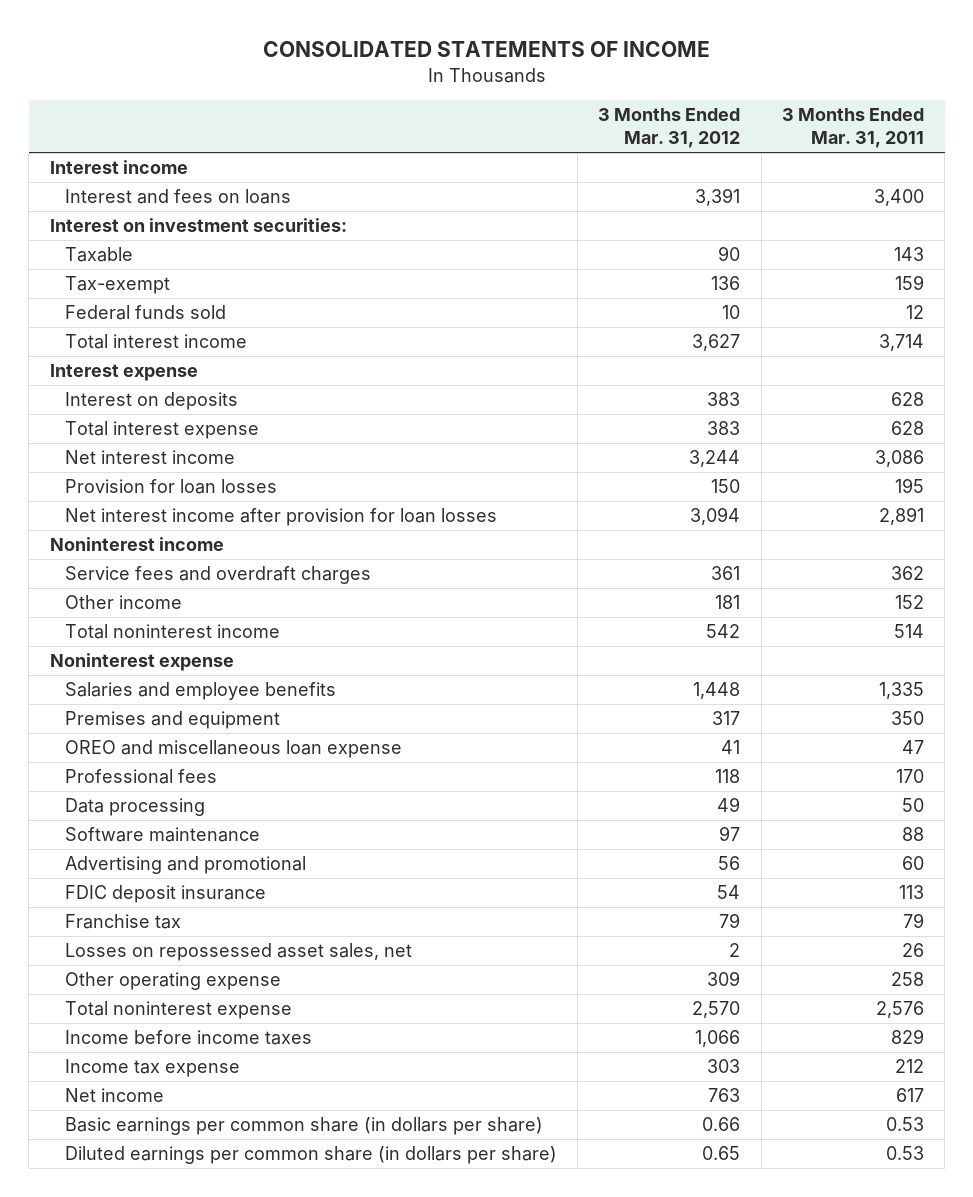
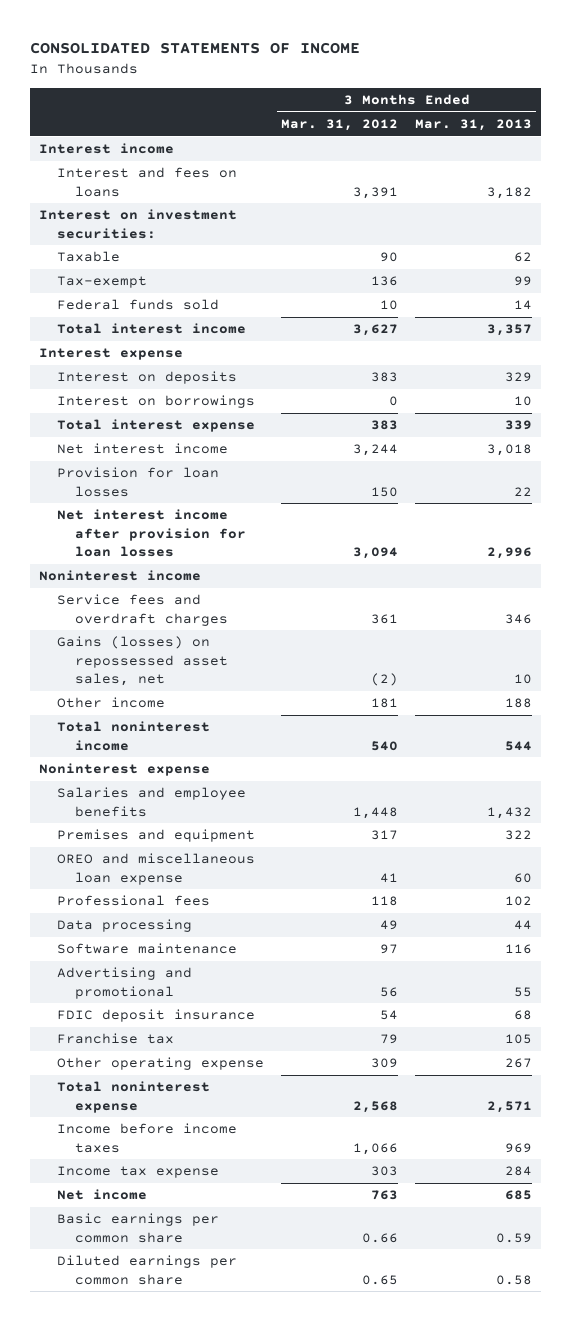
[781,108,924,149] 3 Months Ended Mar. 31, 2011 -> none
none -> [415,118,533,131] Mar. 31, 2013
none -> [57,395,256,409] Interest on borrowings
none -> [57,636,229,687] Gains (losses) on repossessed asset sales, net
[706,624,741,639] 542 -> [371,740,399,751] 540
[64,943,412,962] Losses on repossessed asset sales, net -> none
[692,1001,741,1019] 2,570 -> [353,1100,399,1113] 2,568
[64,1117,543,1136] Basic earnings per common share (in dollars per share) -> [57,1213,220,1243] Basic earnings per common share
[64,1146,557,1165] Diluted earnings per common share (in dollars per share) -> [57,1255,238,1285] Diluted earnings per common share

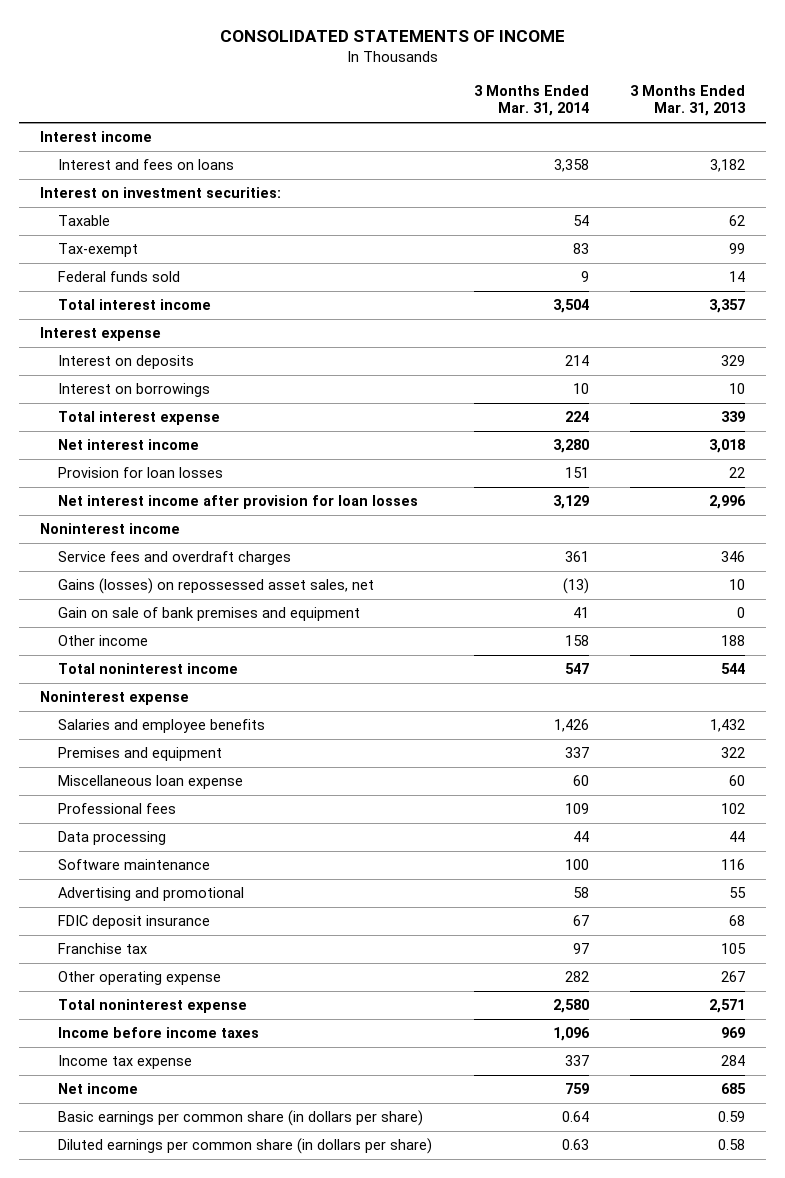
[281,118,399,131] Mar. 31, 2012 -> none
none -> [473,84,589,117] 3 Months Ended Mar. 31, 2014
none -> [57,607,360,622] Gain on sale of bank premises and equipment
[57,853,256,885] OREO and miscellaneous loan expense -> [57,775,243,790] Miscellaneous loan expense
[57,1213,220,1243] Basic earnings per common share -> [57,1110,423,1127] Basic earnings per common share (in dollars per share)
[57,1255,238,1285] Diluted earnings per common share -> [57,1138,432,1155] Diluted earnings per common share (in dollars per share)

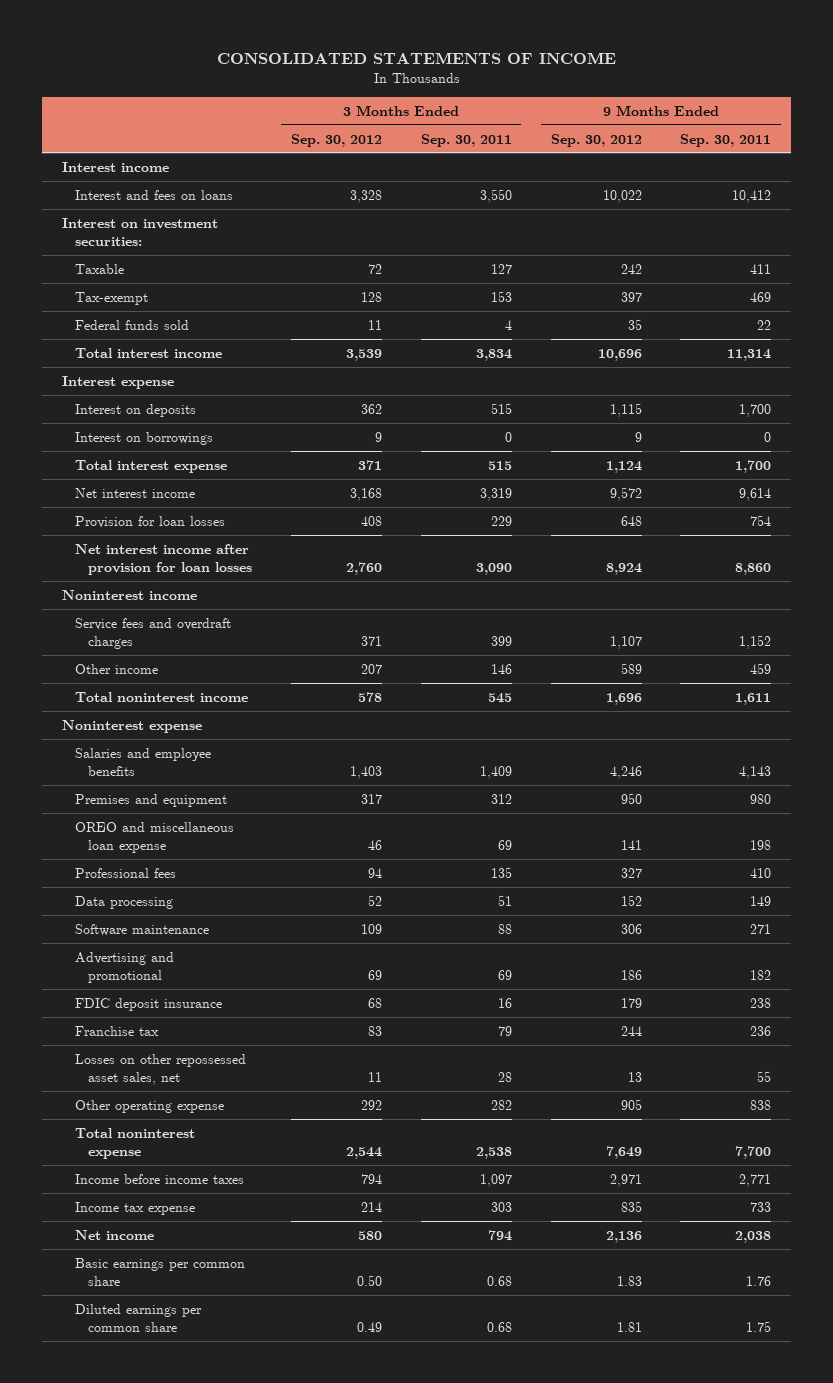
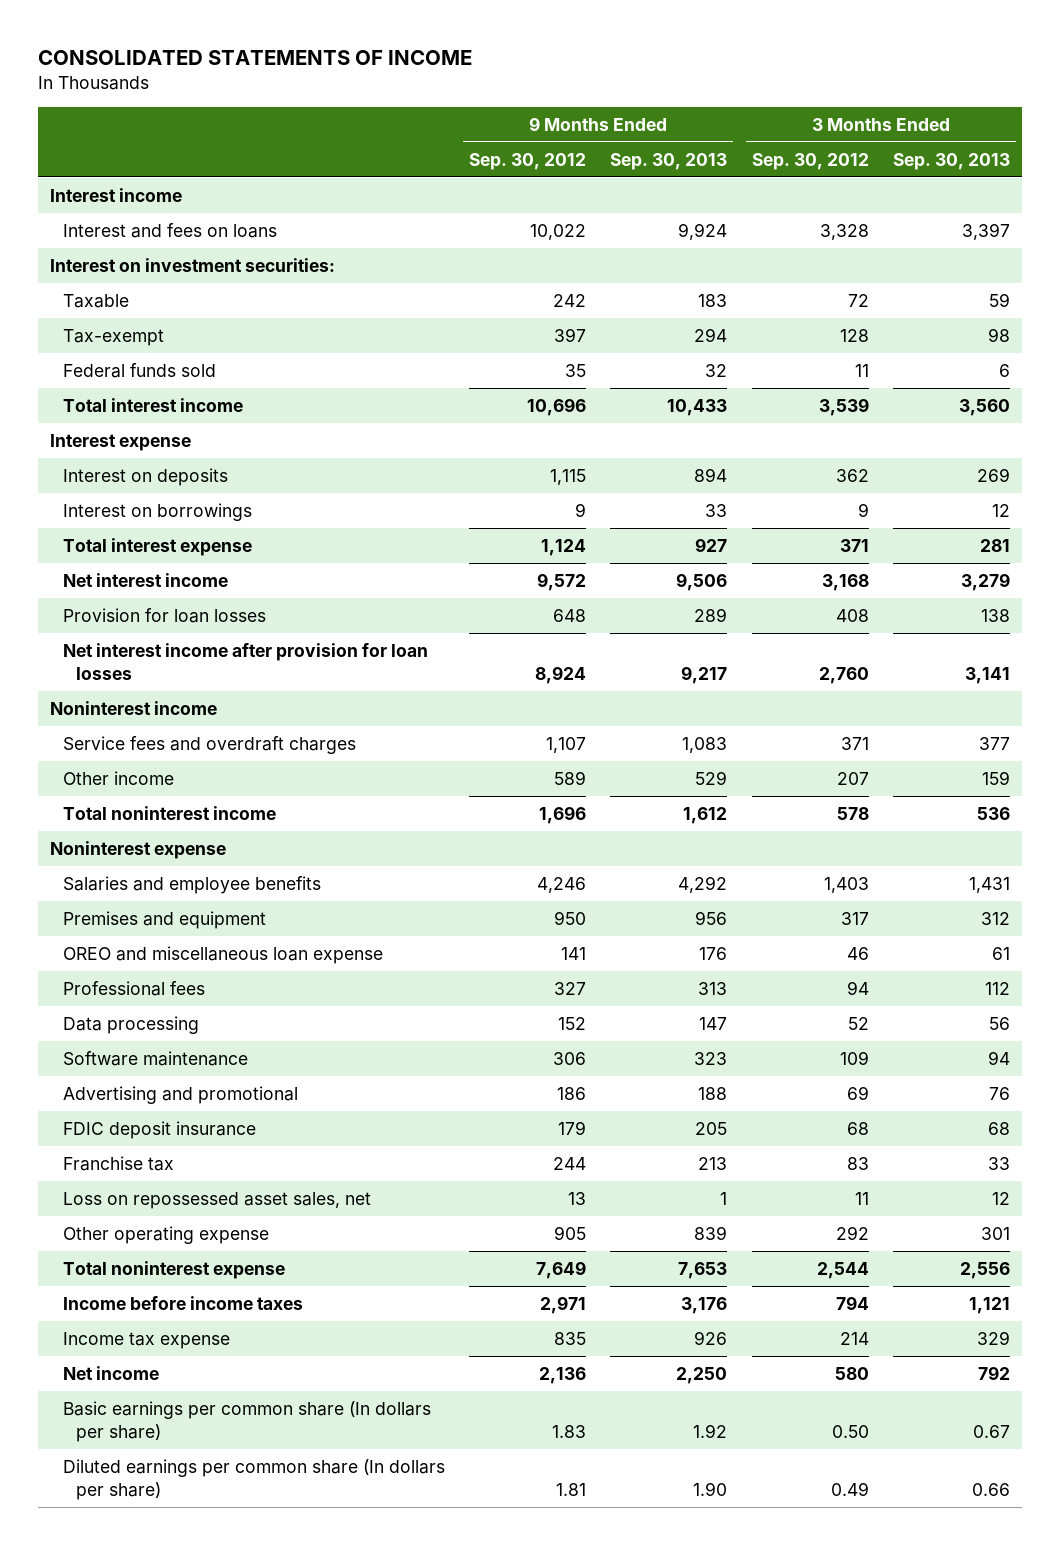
[420,133,512,147] Sep. 30, 2011 -> none
[680,133,772,147] Sep. 30, 2011 -> none
none -> [610,152,728,170] Sep. 30, 2013
none -> [892,152,1010,170] Sep. 30, 2013
[74,1053,246,1085] Losses on other repossessed asset sales, net -> [63,1192,372,1210] Loss on repossessed asset sales, net
[74,1257,245,1286] Basic earnings per common share -> [63,1401,432,1442] Basic earnings per common share (In dollars per share)
[74,1303,202,1332] Diluted earnings per common share -> [63,1459,446,1500] Diluted earnings per common share (In dollars per share)

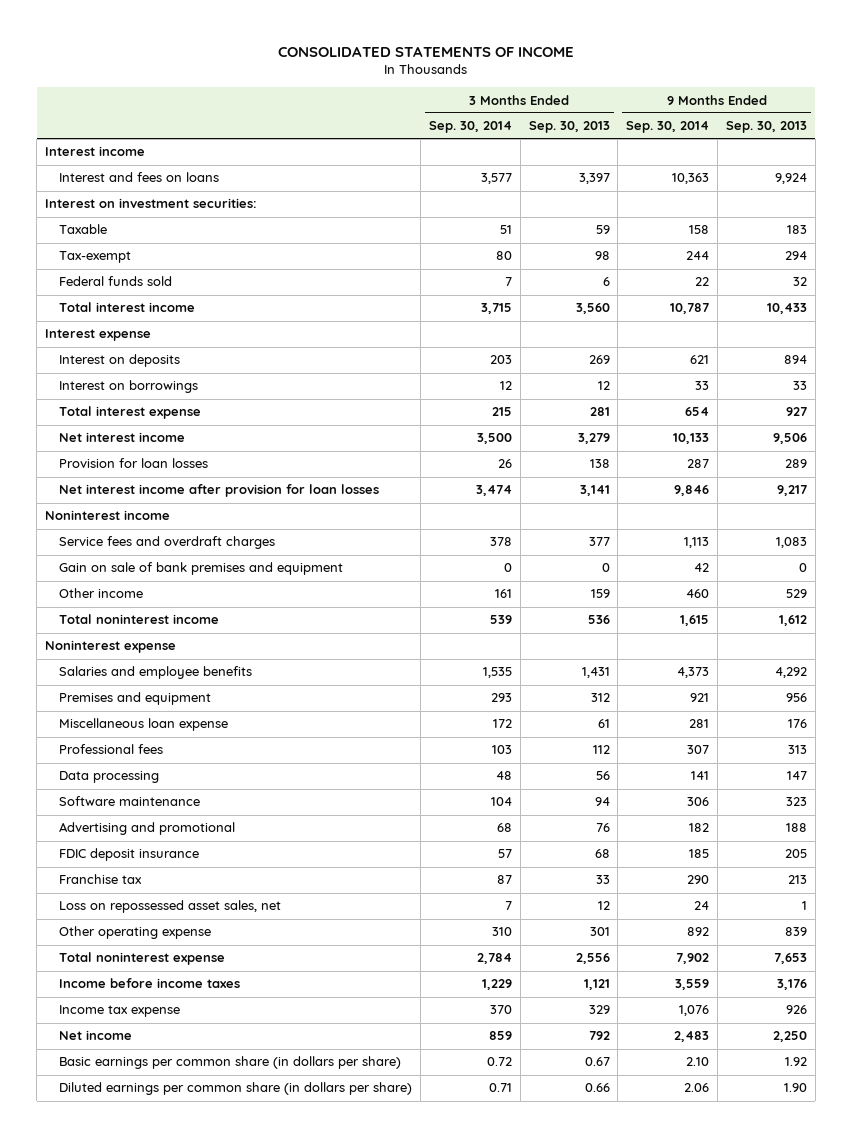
[469,152,587,170] Sep. 30, 2012 -> none
[751,152,869,170] Sep. 30, 2012 -> none
none -> [428,121,512,134] Sep. 30, 2014
none -> [626,121,710,134] Sep. 30, 2014
none -> [59,562,344,576] Gain on sale of bank premises and equipment
[63,946,384,965] OREO and miscellaneous loan expense -> [59,718,229,732] Miscellaneous loan expense
[63,1401,432,1442] Basic earnings per common share (In dollars per share) -> [59,1056,402,1070] Basic earnings per common share (in dollars per share)
[63,1459,446,1500] Diluted earnings per common share (In dollars per share) -> [59,1082,413,1096] Diluted earnings per common share (in dollars per share)

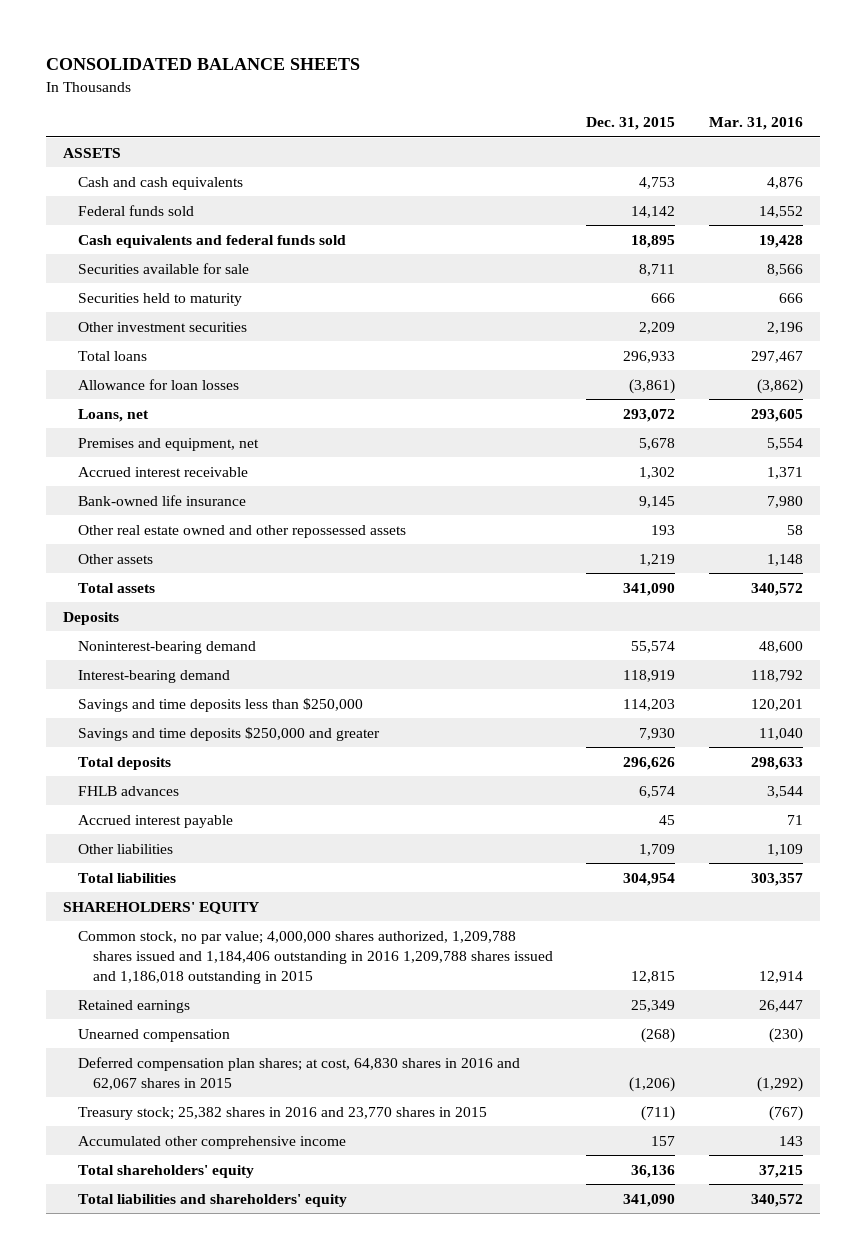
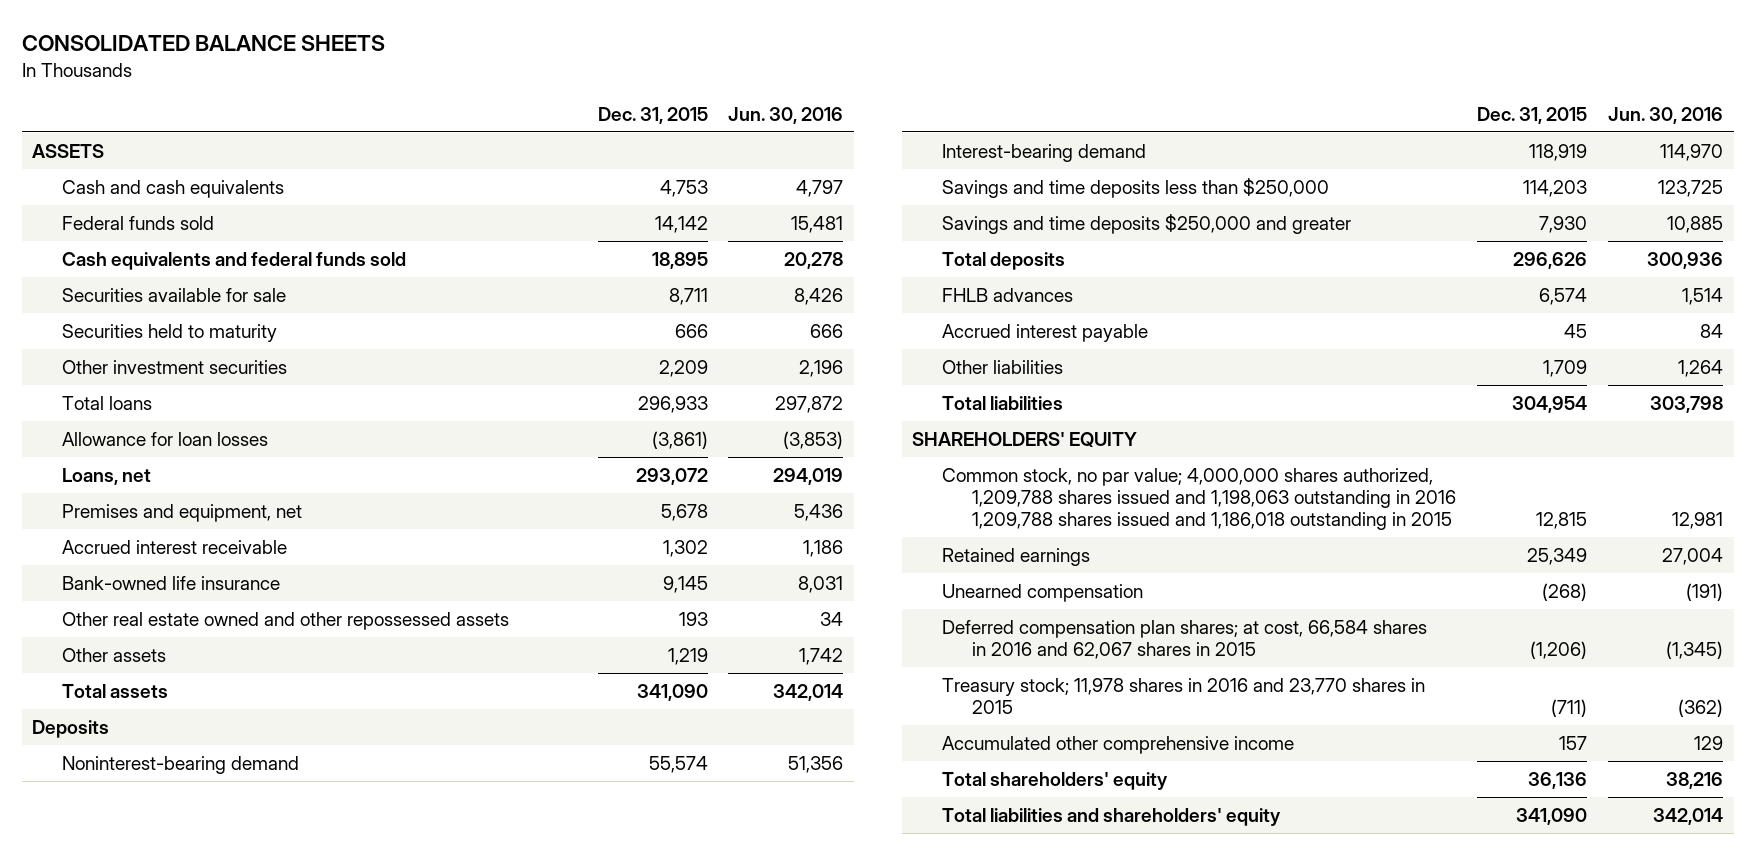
[709,117,804,131] Mar. 31, 2016 -> none
none -> [728,106,844,124] Jun. 30, 2016
[77,930,553,984] Common stock, no par value; 4,000,000 shares authorized, 1,209,788 shares issued and 1,184,406 outstanding in 2016 1,209,788 shares issued and 1,186,018 outstanding in 2015 -> [942,467,1457,531] Common stock, no par value; 4,000,000 shares authorized, 1,209,788 shares issued and 1,198,063 outstanding in 2016 1,209,788 shares issued and 1,186,018 outstanding in 2015
[77,1056,520,1090] Deferred compensation plan shares; at cost, 64,830 shares in 2016 and 62,067 shares in 2015 -> [942,619,1428,660] Deferred compensation plan shares; at cost, 66,584 shares in 2016 and 62,067 shares in 2015
[77,1106,487,1120] Treasury stock; 25,382 shares in 2016 and 23,770 shares in 2015 -> [942,677,1426,715] Treasury stock; 11,978 shares in 2016 and 23,770 shares in 2015

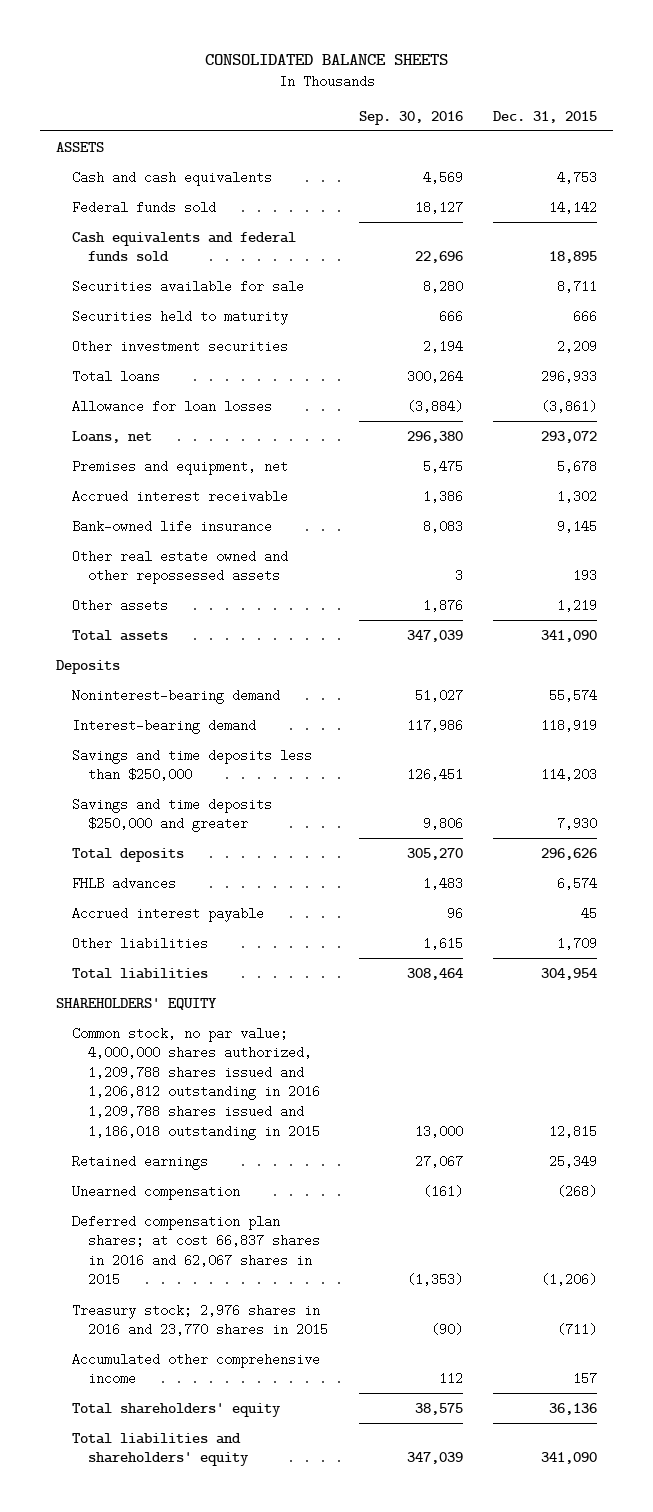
[728,106,844,124] Jun. 30, 2016 -> none
none -> [358,110,463,125] Sep. 30, 2016
[942,467,1457,531] Common stock, no par value; 4,000,000 shares authorized, 1,209,788 shares issued and 1,198,063 outstanding in 2016 1,209,788 shares issued and 1,186,018 outstanding in 2015 -> [71,1026,320,1140] Common stock, no par value; 4,000,000 shares authorized, 1,209,788 shares issued and 1,206,812 outstanding in 2016 1,209,788 shares issued and 1,186,018 outstanding in 2015
[942,619,1428,660] Deferred compensation plan shares; at cost, 66,584 shares in 2016 and 62,067 shares in 2015 -> [71,1214,320,1287] Deferred compensation plan shares; at cost 66,837 shares in 2016 and 62,067 shares in 2015
[942,677,1426,715] Treasury stock; 11,978 shares in 2016 and 23,770 shares in 2015 -> [71,1303,328,1337] Treasury stock; 2,976 shares in 2016 and 23,770 shares in 2015

